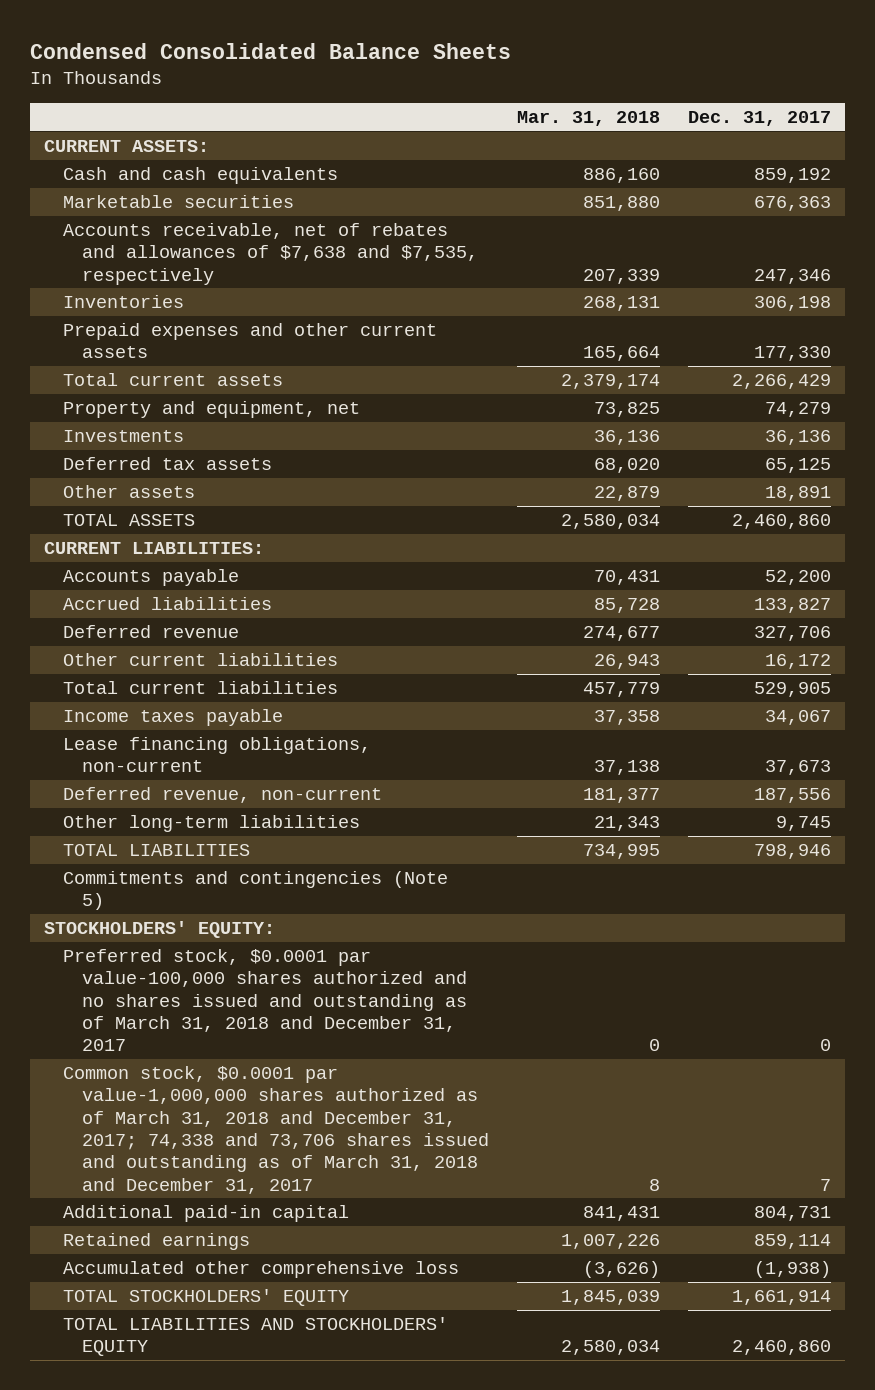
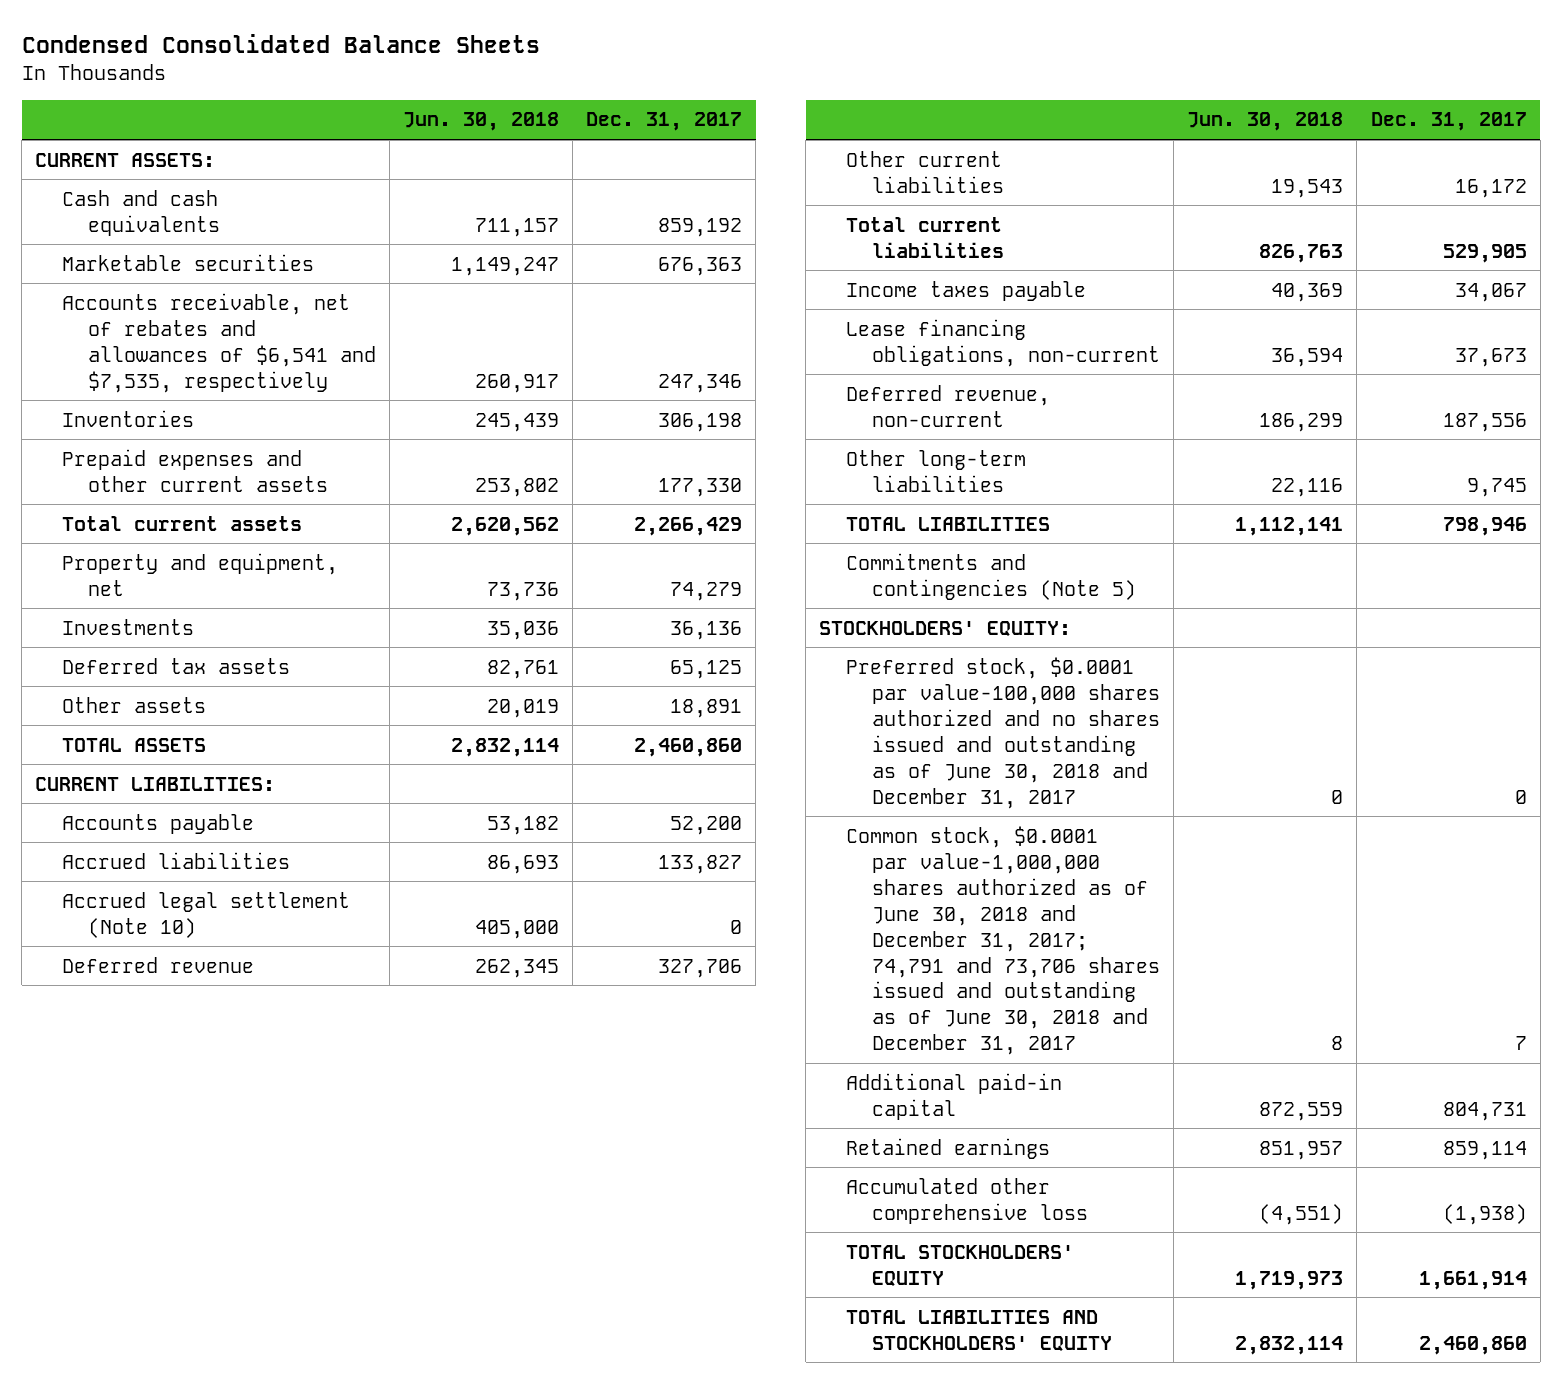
[516,110,660,126] Mar. 31, 2018 -> none
none -> [403,112,560,132] Jun. 30, 2018
[62,223,478,285] Accounts receivable, net of rebates and allowances of $7,638 and $7,535, respectively -> [61,292,377,393] Accounts receivable, net of rebates and allowances of $6,541 and $7,535, respectively
none -> [61,891,350,938] Accrued legal settlement (Note 10)
[62,949,467,1052] Preferred stock, $0.0001 par value-100,000 shares authorized and no shares issued and outstanding as of March 31, 2018 and December 31, 2017 -> [845,656,1161,809] Preferred stock, $0.0001 par value-100,000 shares authorized and no shares issued and outstanding as of June 30, 2018 and December 31, 2017
[62,1066,489,1194] Common stock, $0.0001 par value-1,000,000 shares authorized as of March 31, 2018 and December 31, 2017; 74,338 and 73,706 shares issued and outstanding as of March 31, 2018 and December 31, 2017 -> [845,825,1161,1056] Common stock, $0.0001 par value-1,000,000 shares authorized as of June 30, 2018 and December 31, 2017; 74,791 and 73,706 shares issued and outstanding as of June 30, 2018 and December 31, 2017

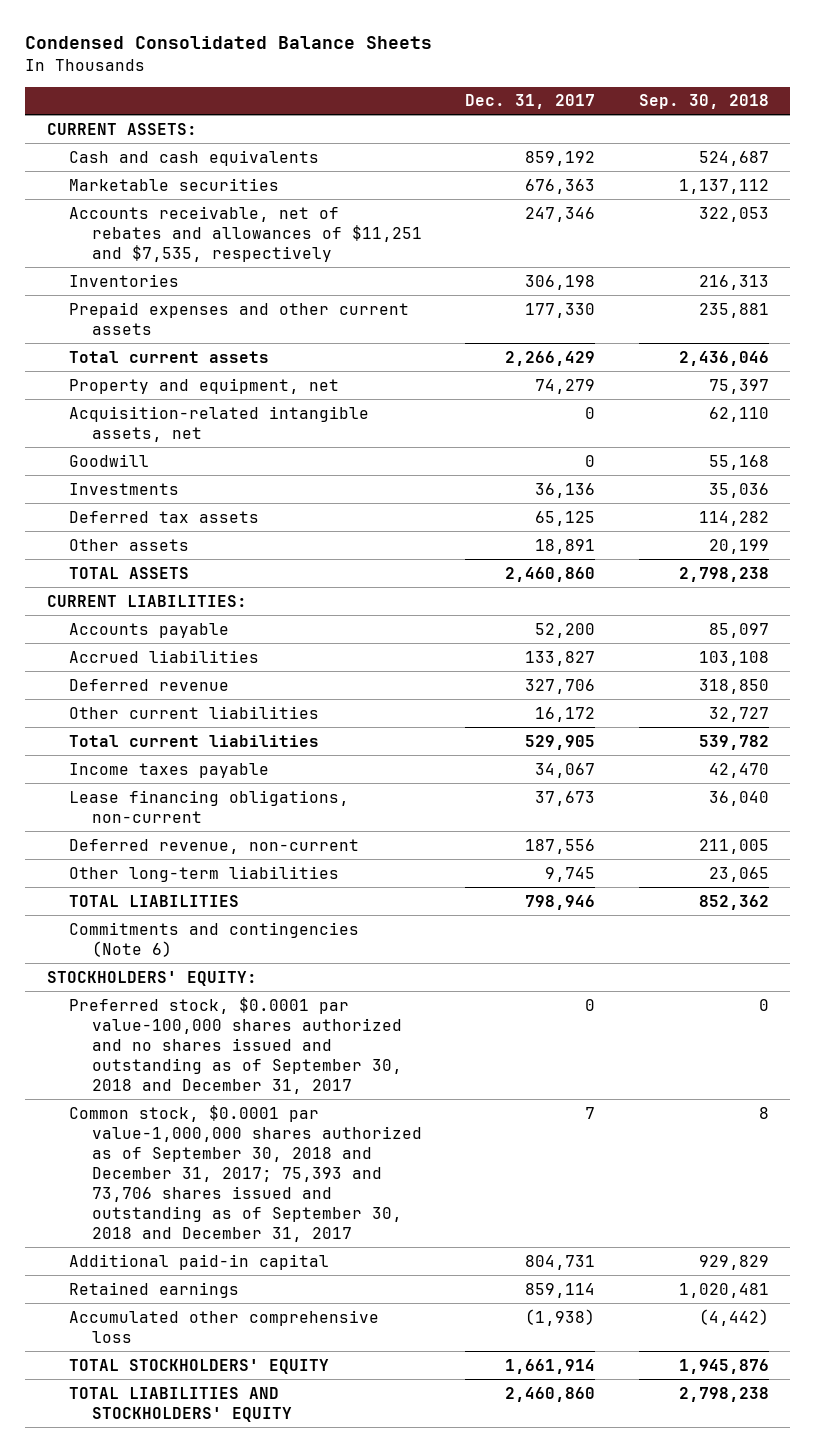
[403,112,560,132] Jun. 30, 2018 -> none
none -> [638,94,769,110] Sep. 30, 2018
[61,292,377,393] Accounts receivable, net of rebates and allowances of $6,541 and $7,535, respectively -> [69,205,422,262] Accounts receivable, net of rebates and allowances of $11,251 and $7,535, respectively
none -> [69,405,370,442] Acquisition-related intangible assets, net
none -> [69,453,150,467] Goodwill
[61,891,350,938] Accrued legal settlement (Note 10) -> none
[845,552,1137,600] Commitments and contingencies (Note 5) -> [69,921,360,957] Commitments and contingencies (Note 6)
[845,656,1161,809] Preferred stock, $0.0001 par value-100,000 shares authorized and no shares issued and outstanding as of June 30, 2018 and December 31, 2017 -> [69,996,402,1095] Preferred stock, $0.0001 par value-100,000 shares authorized and no shares issued and outstanding as of September 30, 2018 and December 31, 2017
[845,825,1161,1056] Common stock, $0.0001 par value-1,000,000 shares authorized as of June 30, 2018 and December 31, 2017; 74,791 and 73,706 shares issued and outstanding as of June 30, 2018 and December 31, 2017 -> [69,1104,422,1243] Common stock, $0.0001 par value-1,000,000 shares authorized as of September 30, 2018 and December 31, 2017; 75,393 and 73,706 shares issued and outstanding as of September 30, 2018 and December 31, 2017

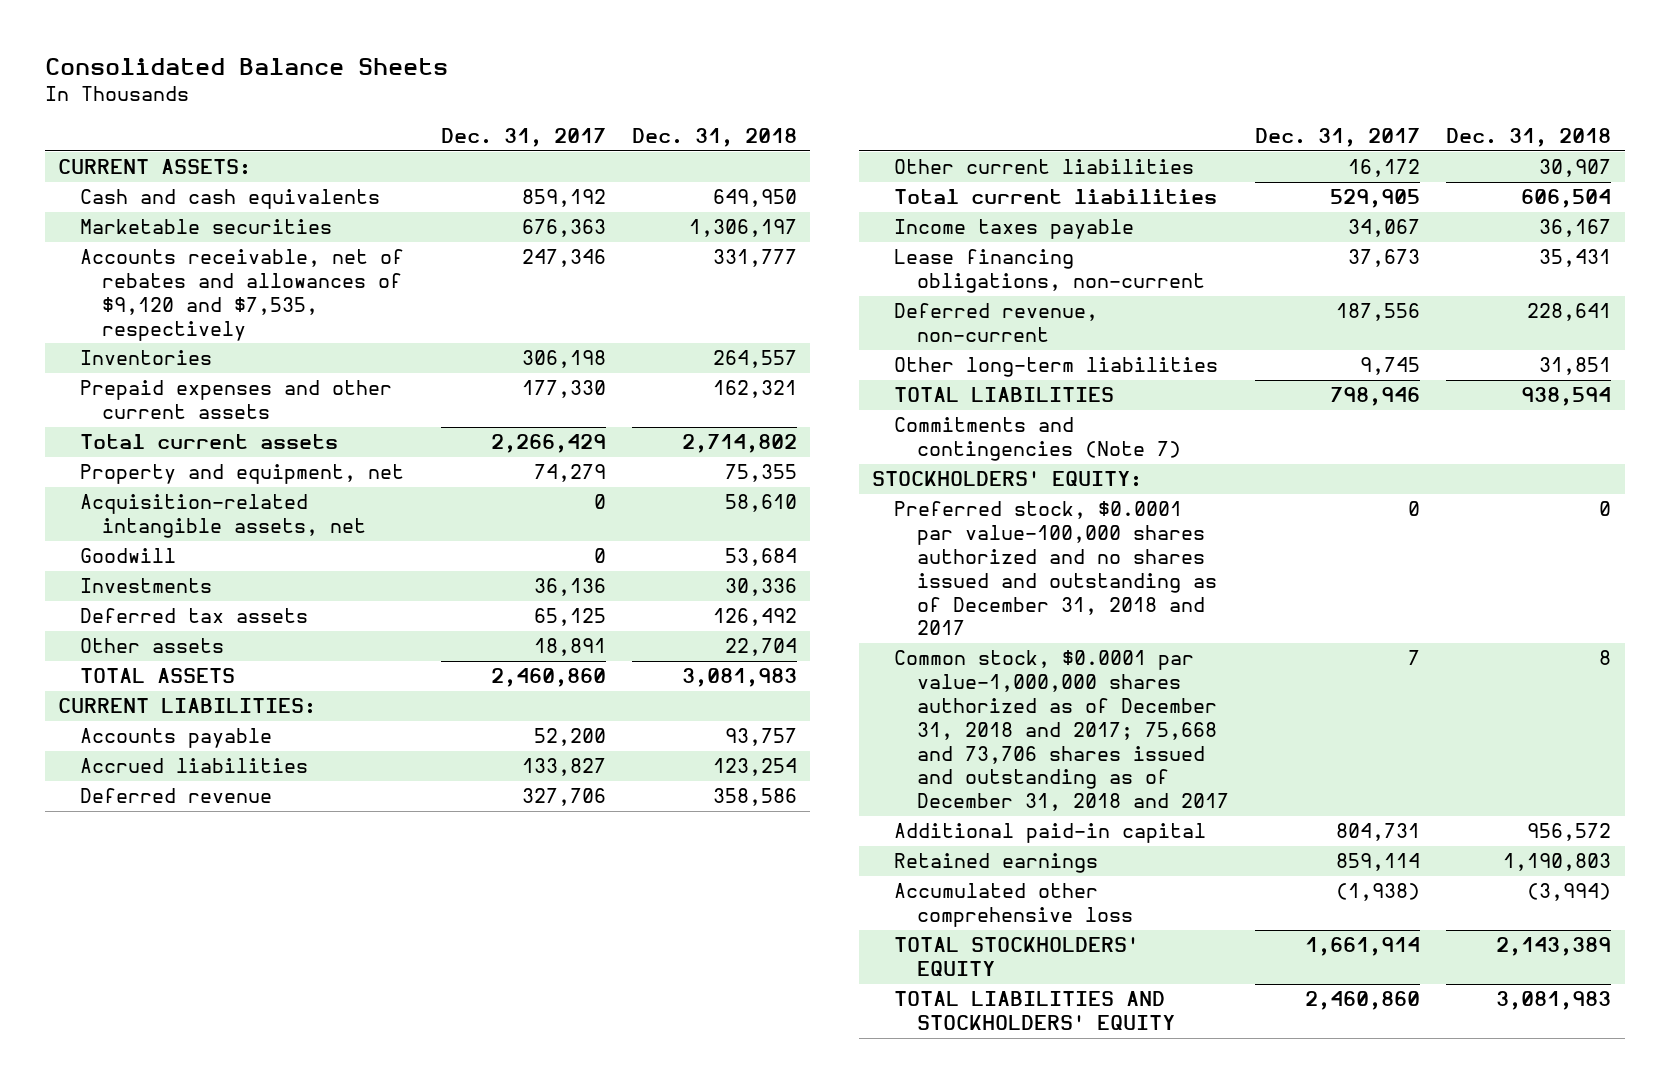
[24,36,432,50] Condensed Consolidated Balance Sheets -> [44,58,448,76] Consolidated Balance Sheets
[638,94,769,110] Sep. 30, 2018 -> none
none -> [632,128,798,148] Dec. 31, 2018
[69,205,422,262] Accounts receivable, net of rebates and allowances of $11,251 and $7,535, respectively -> [80,249,405,341] Accounts receivable, net of rebates and allowances of $9,120 and $7,535, respectively
[69,921,360,957] Commitments and contingencies (Note 6) -> [894,417,1181,462] Commitments and contingencies (Note 7)
[69,996,402,1095] Preferred stock, $0.0001 par value-100,000 shares authorized and no shares issued and outstanding as of September 30, 2018 and December 31, 2017 -> [894,501,1217,636] Preferred stock, $0.0001 par value-100,000 shares authorized and no shares issued and outstanding as of December 31, 2018 and 2017
[69,1104,422,1243] Common stock, $0.0001 par value-1,000,000 shares authorized as of September 30, 2018 and December 31, 2017; 75,393 and 73,706 shares issued and outstanding as of September 30, 2018 and December 31, 2017 -> [894,650,1229,812] Common stock, $0.0001 par value-1,000,000 shares authorized as of December 31, 2018 and 2017; 75,668 and 73,706 shares issued and outstanding as of December 31, 2018 and 2017

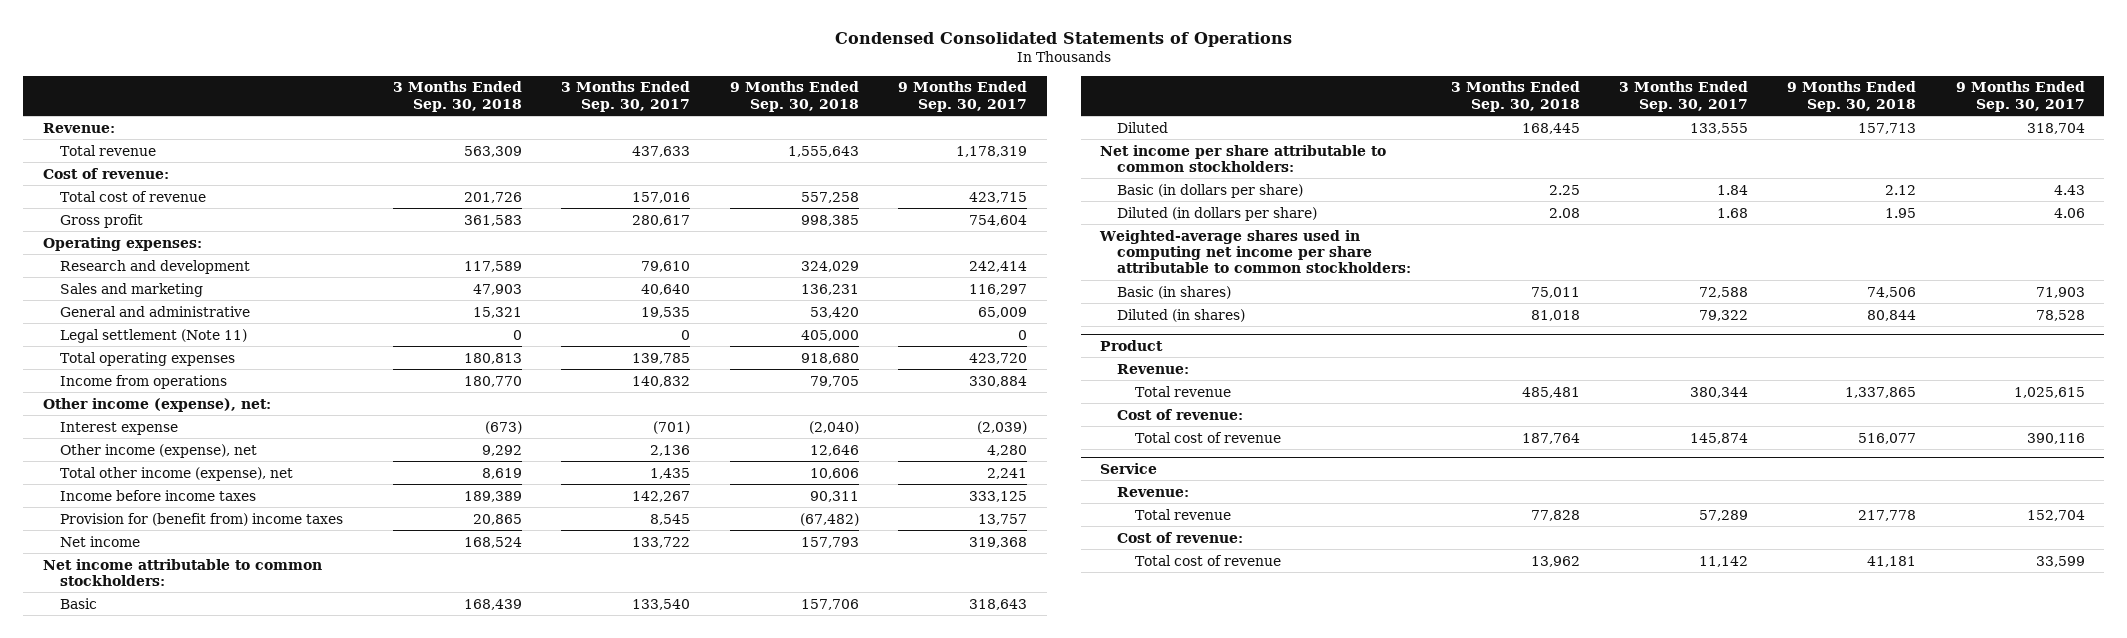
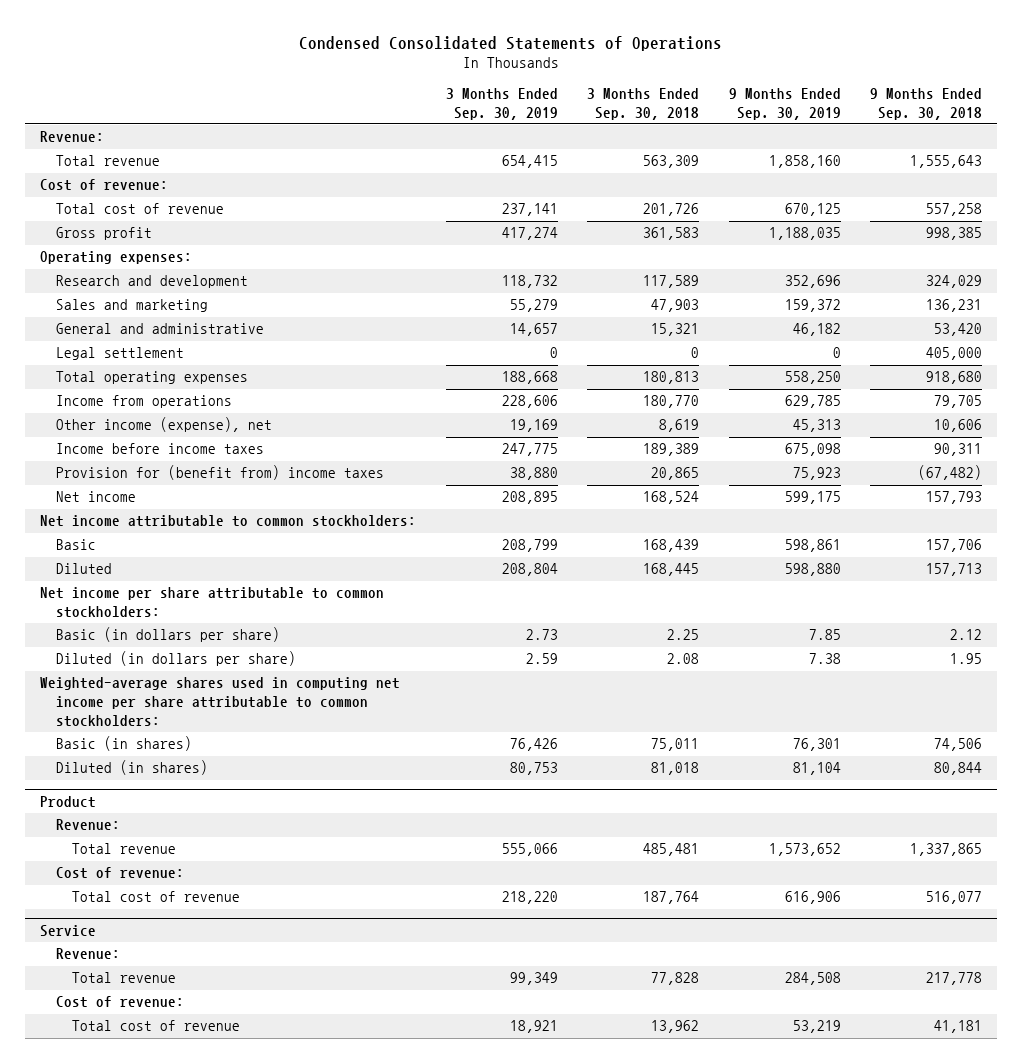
[561,81,691,112] 3 Months Ended Sep. 30, 2017 -> none
[898,81,1028,112] 9 Months Ended Sep. 30, 2017 -> none
none -> [445,87,558,120] 3 Months Ended Sep. 30, 2019
none -> [728,87,841,120] 9 Months Ended Sep. 30, 2019
[59,328,247,343] Legal settlement (Note 11) -> [55,347,184,361] Legal settlement
[42,397,271,412] Other income (expense), net: -> none
[59,421,178,435] Interest expense -> none
[59,466,293,481] Total other income (expense), net -> none
[482,444,523,456] 9,292 -> [659,419,700,433] 8,619
[809,444,859,456] 12,646 -> [934,419,983,433] 10,606

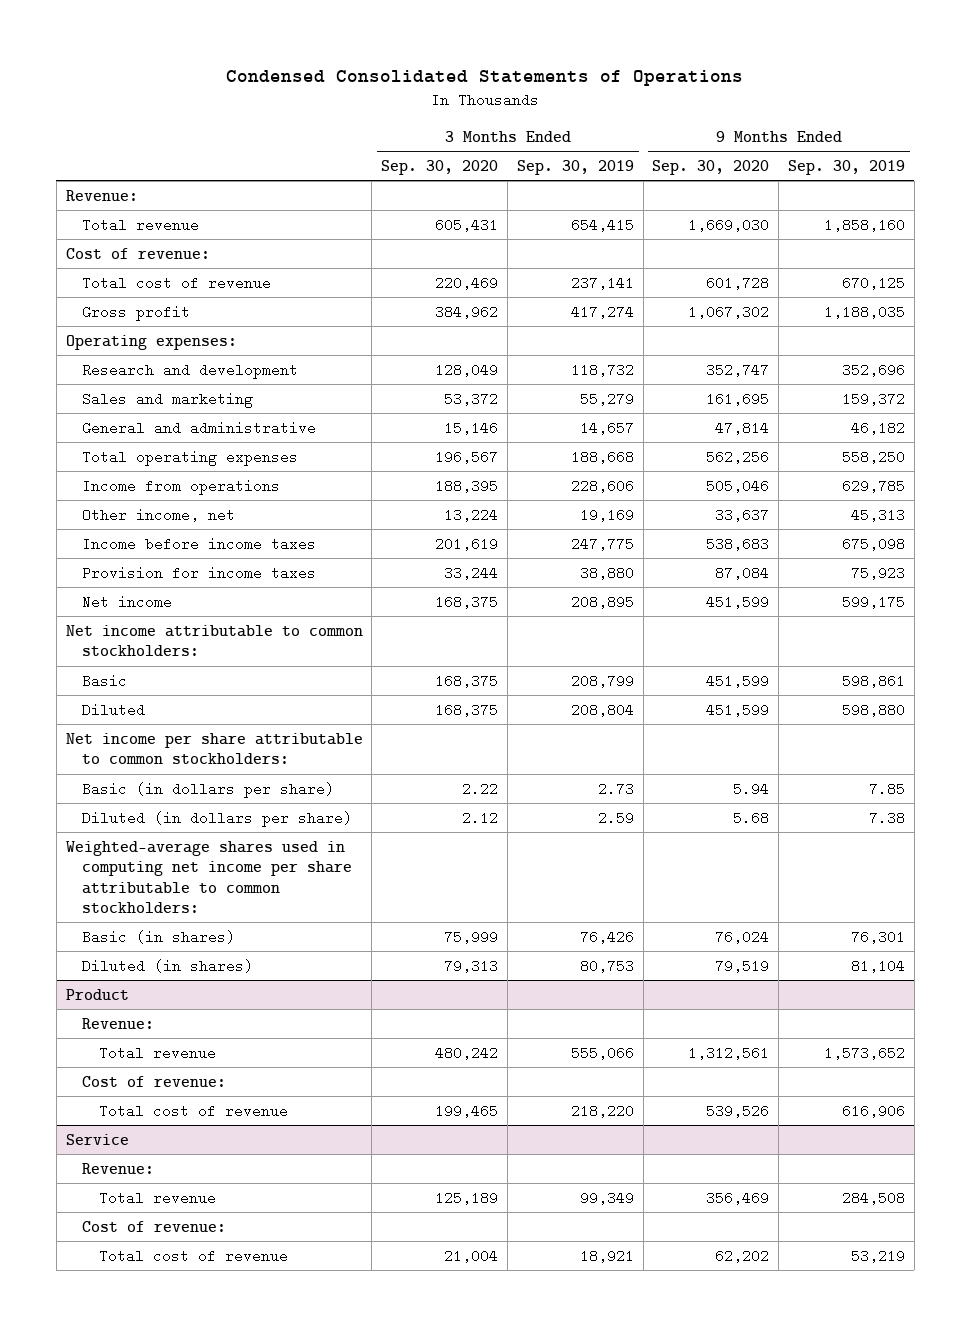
[587,87,700,120] 3 Months Ended Sep. 30, 2018 -> none
[870,87,983,120] 9 Months Ended Sep. 30, 2018 -> none
none -> [381,159,499,175] Sep. 30, 2020
none -> [652,159,770,175] Sep. 30, 2020
[55,347,184,361] Legal settlement -> none
[55,417,272,433] Other income (expense), net -> [82,507,236,522] Other income, net
[55,465,384,481] Provision for (benefit from) income taxes -> [82,565,317,580] Provision for income taxes

